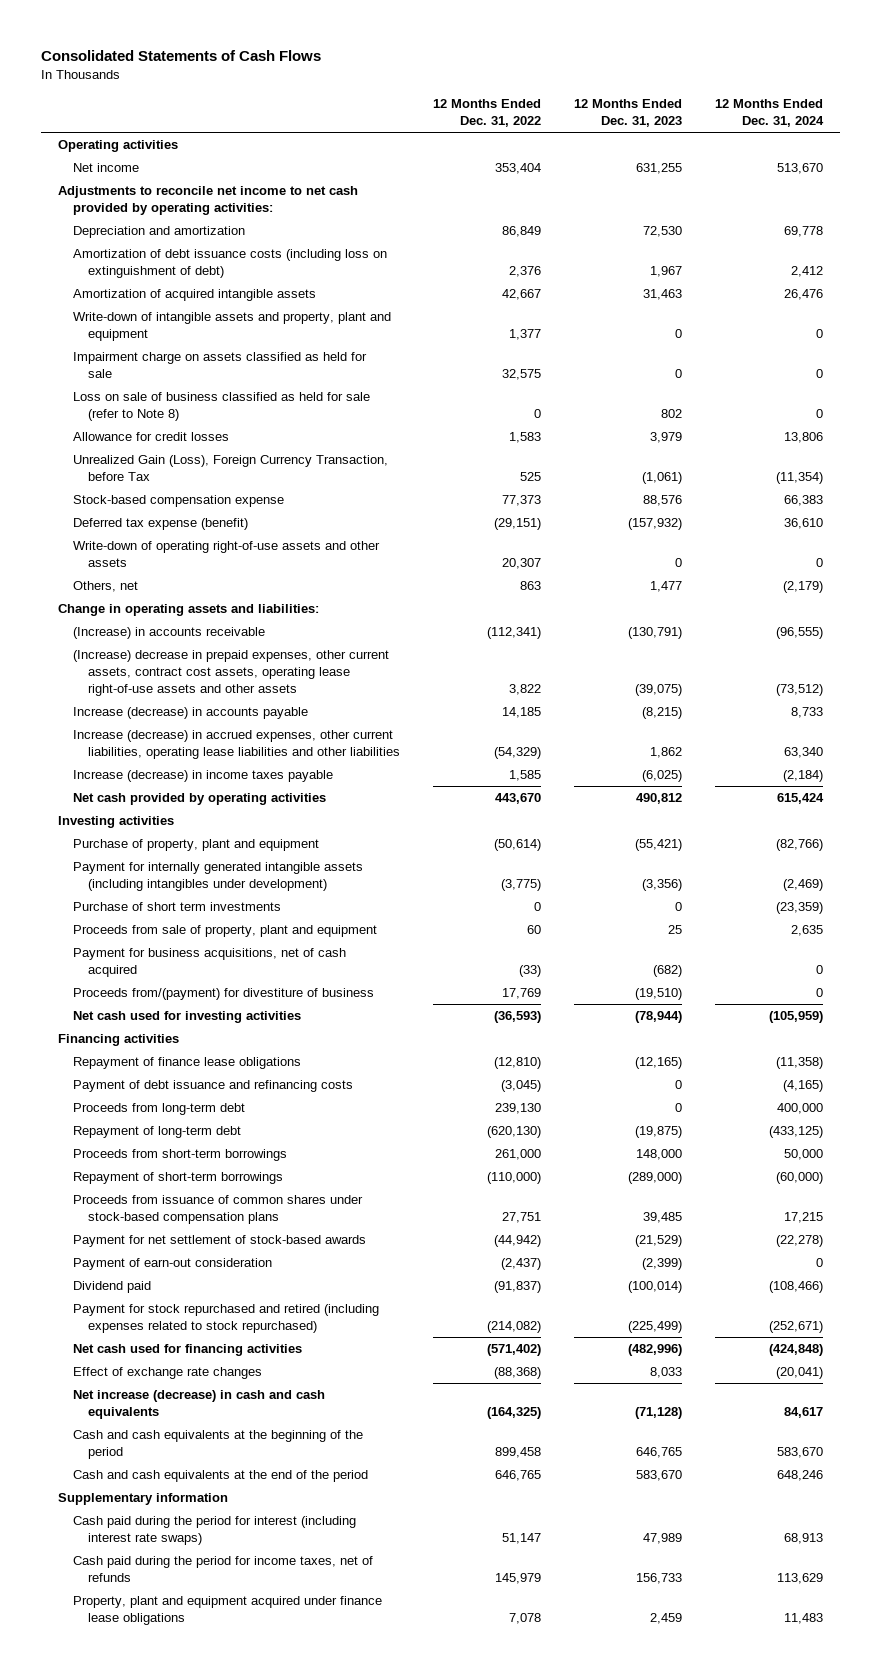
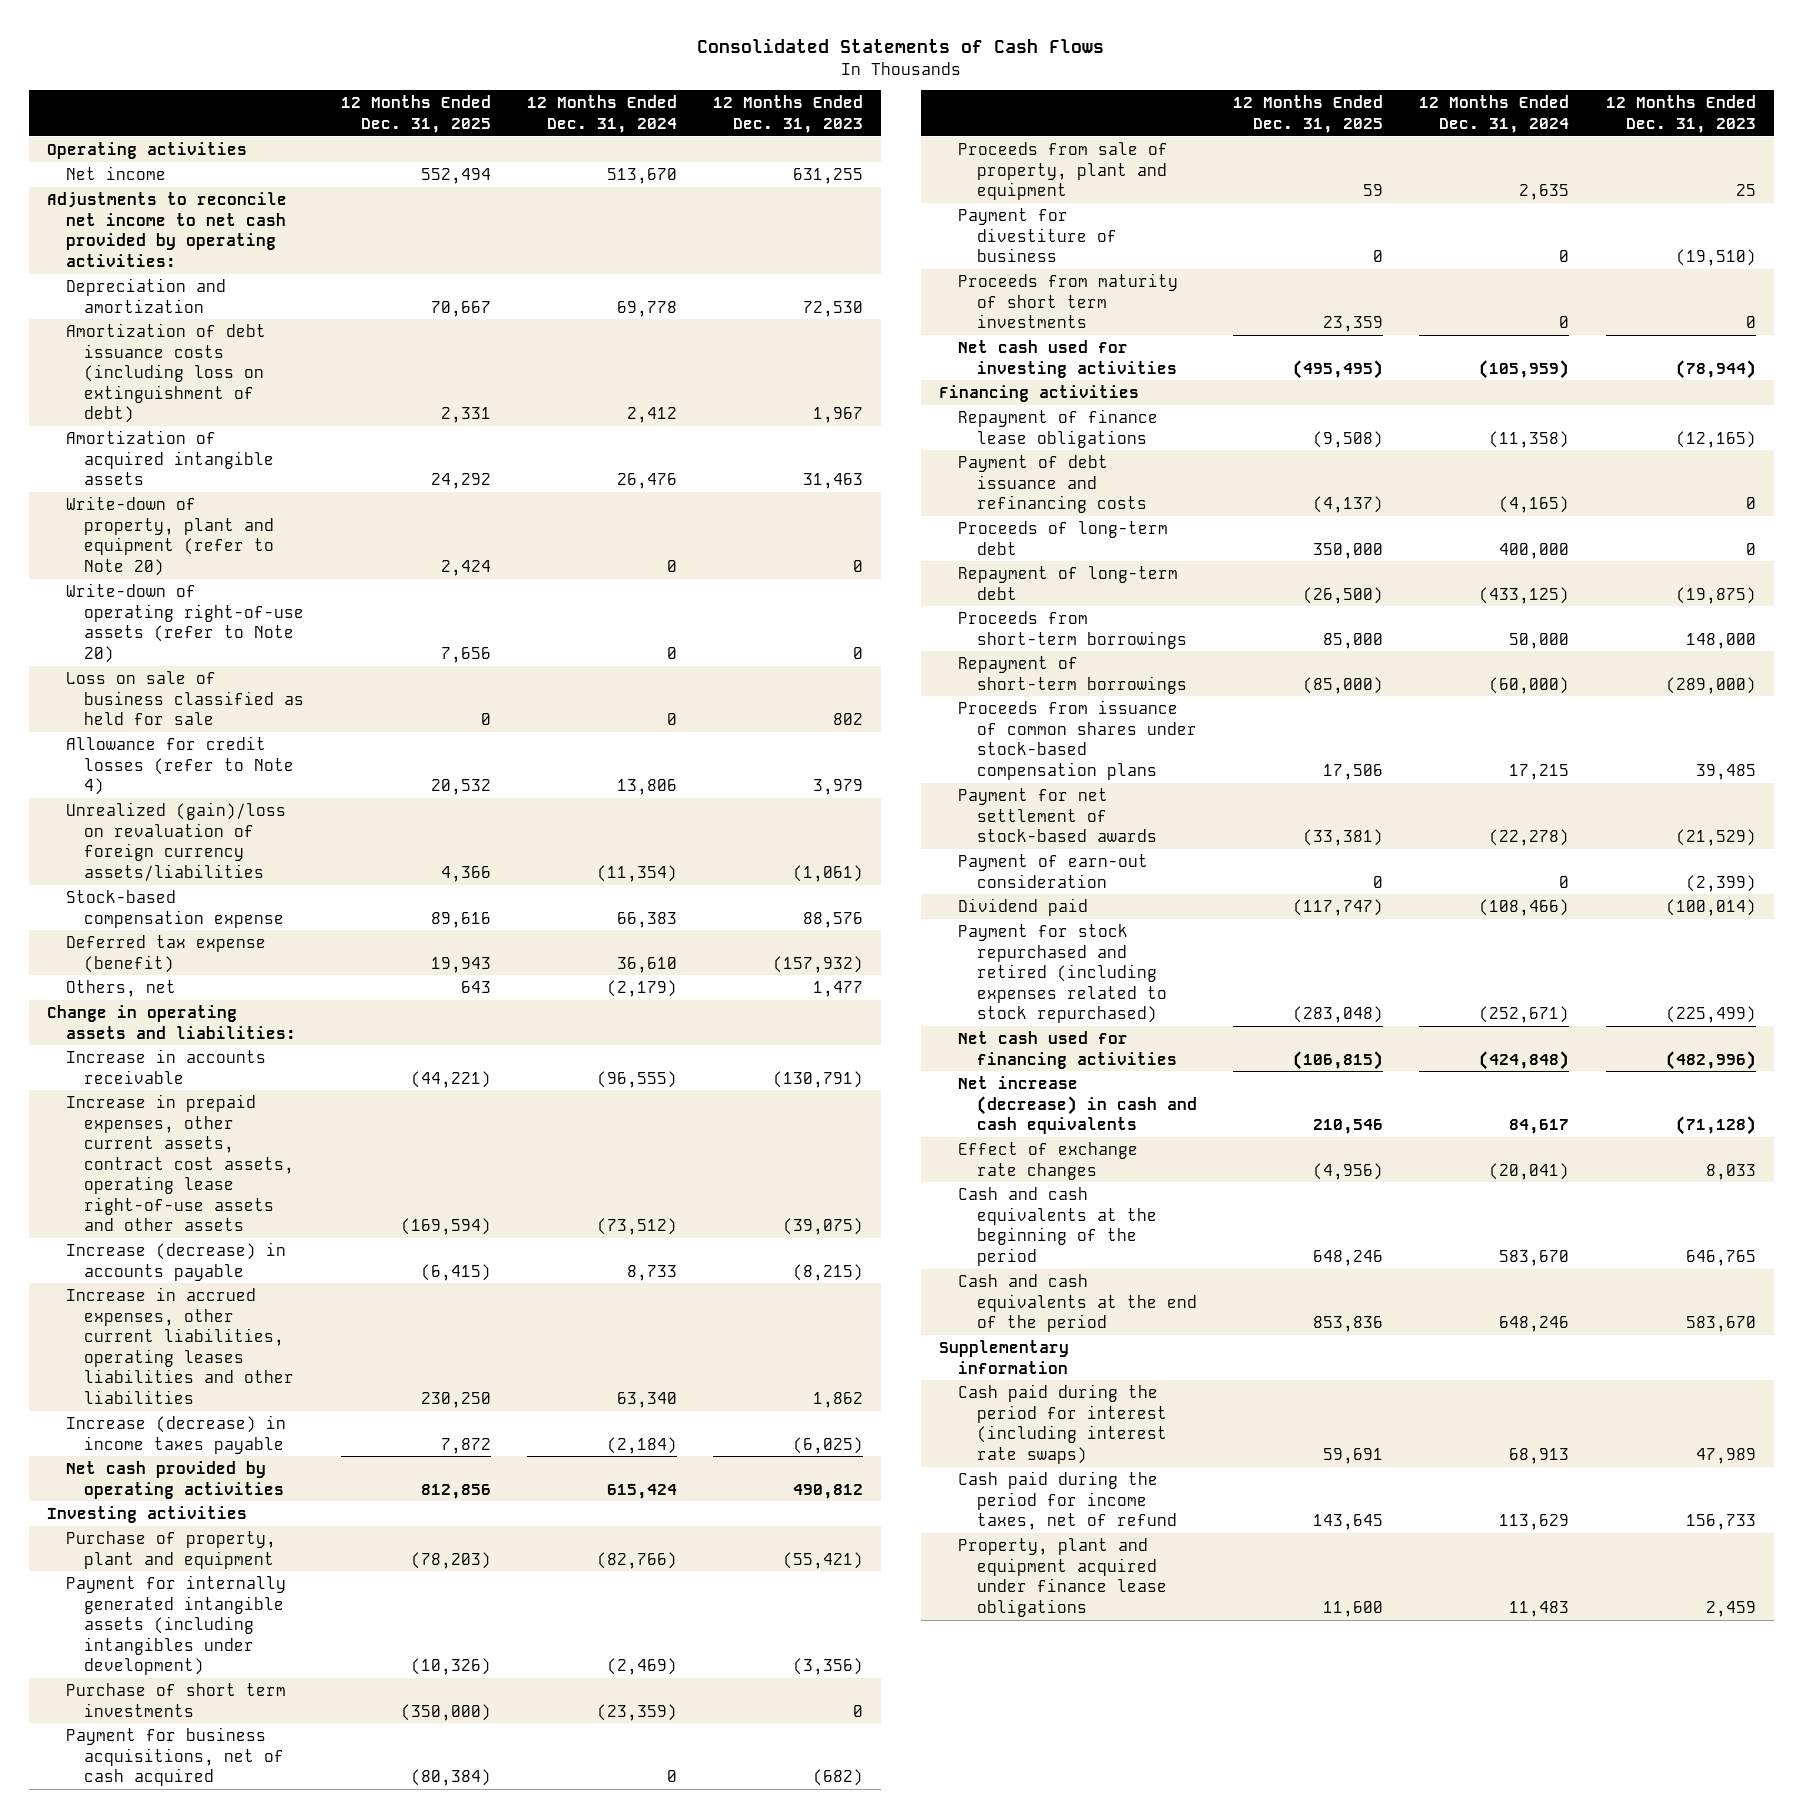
[432,99,541,128] 12 Months Ended Dec. 31, 2022 -> none
none -> [340,95,491,134] 12 Months Ended Dec. 31, 2025
[72,312,391,342] Write-down of intangible assets and property, plant and equipment -> none
[72,352,367,379] Impairment charge on assets classified as held for sale -> [65,495,275,576] Write-down of property, plant and equipment (refer to Note 20)
none -> [65,582,305,663] Write-down of operating right-of-use assets (refer to Note 20)
[72,392,370,422] Loss on sale of business classified as held for sale (refer to Note 8) -> [65,670,305,726] Loss on sale of business classified as held for sale
[72,432,229,442] Allowance for credit losses -> [65,735,295,796] Allowance for credit losses (refer to Note 4)
[72,455,388,482] Unrealized Gain (Loss), Foreign Currency Transaction, before Tax -> [65,801,286,881] Unrealized (gain)/loss on revaluation of foreign currency assets/liabilities
[72,541,380,568] Write-down of operating right-of-use assets and other assets -> none
[72,627,265,640] (Increase) in accounts receivable -> [65,1048,266,1084] Increase in accounts receivable
[72,650,389,696] (Increase) decrease in prepaid expenses, other current assets, contract cost assets, operating lease right-of-use assets and other assets -> [65,1093,295,1232] Increase in prepaid expenses, other current assets, contract cost assets, operating lease right-of-use assets and other assets
[72,730,400,760] Increase (decrease) in accrued expenses, other current liabilities, operating lease liabilities and other liabilities -> [65,1286,295,1404] Increase in accrued expenses, other current liabilities, operating leases liabilities and other liabilities
[72,925,377,938] Proceeds from sale of property, plant and equipment -> [957,141,1168,201] Proceeds from sale of property, plant and equipment
[72,988,374,1001] Proceeds from/(payment) for divestiture of business -> [957,207,1117,263] Payment for divestiture of business
none -> [957,272,1178,329] Proceeds from maturity of short term investments
[72,1103,245,1116] Proceeds from long-term debt -> [957,520,1168,555] Proceeds of long-term debt
[72,1367,262,1380] Effect of exchange rate changes -> [957,1141,1138,1180] Effect of exchange rate changes
[72,1556,373,1583] Cash paid during the period for income taxes, net of refunds -> [957,1470,1177,1531] Cash paid during the period for income taxes, net of refund

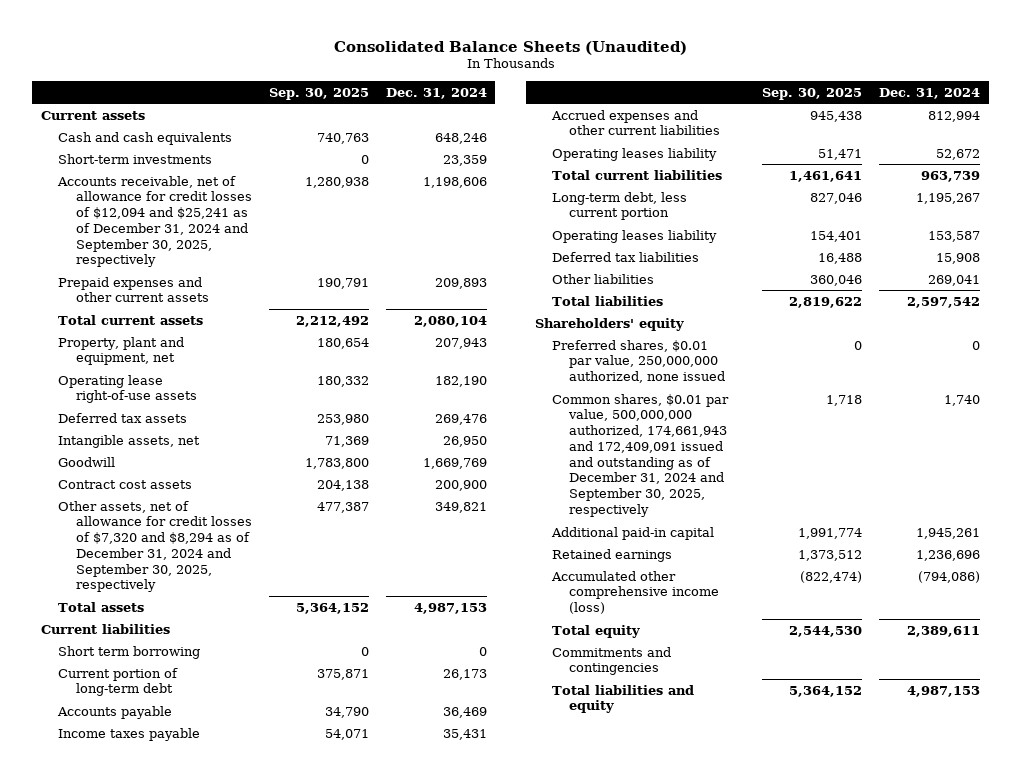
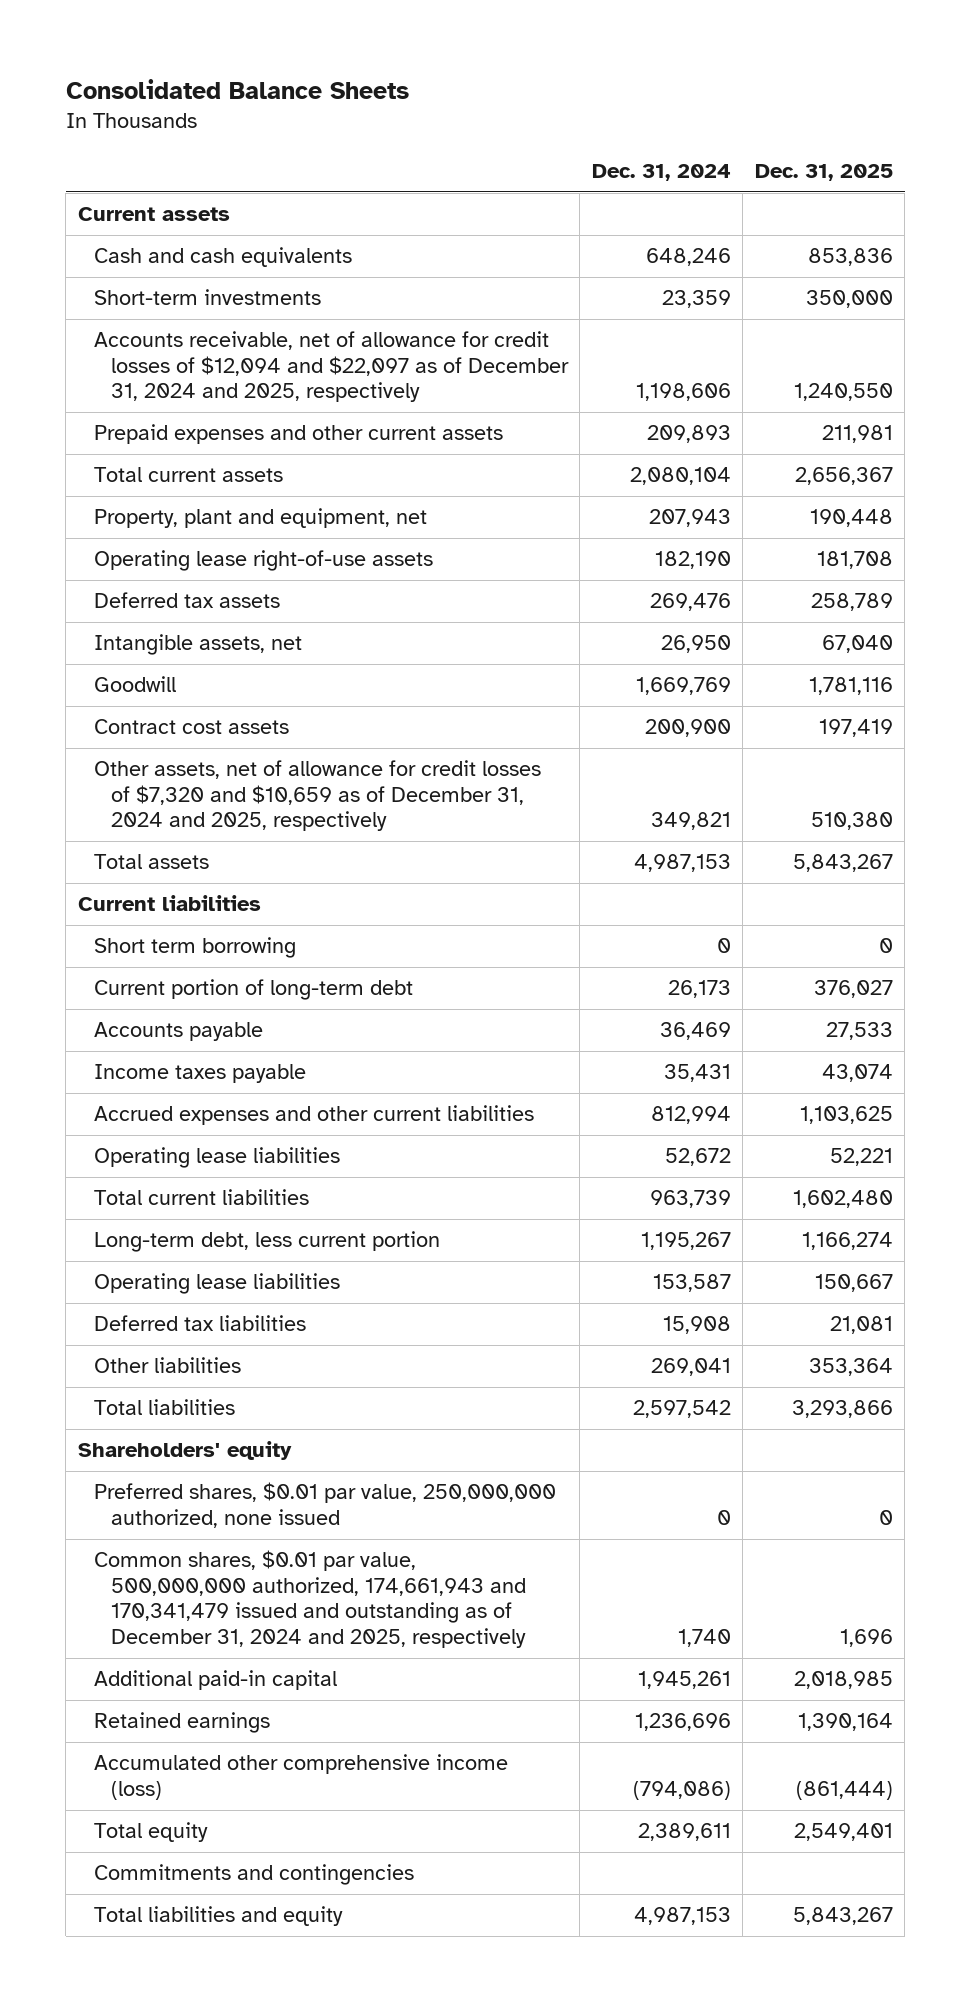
[333,40,687,55] Consolidated Balance Sheets (Unaudited) -> [65,78,409,99] Consolidated Balance Sheets
[268,87,369,100] Sep. 30, 2025 -> none
none -> [754,163,893,181] Dec. 31, 2025
[57,175,252,268] Accounts receivable, net of allowance for credit losses of $12,094 and $25,241 as of December 31, 2024 and September 30, 2025, respectively -> [94,331,569,403] Accounts receivable, net of allowance for credit losses of $12,094 and $22,097 as of December 31, 2024 and 2025, respectively
[58,500,252,593] Other assets, net of allowance for credit losses of $7,320 and $8,294 as of December 31, 2024 and September 30, 2025, respectively -> [94,760,542,832] Other assets, net of allowance for credit losses of $7,320 and $10,659 as of December 31, 2024 and 2025, respectively
[551,147,717,161] Operating leases liability -> [94,1147,341,1169] Operating lease liabilities
[551,229,717,243] Operating leases liability -> [94,1273,341,1295] Operating lease liabilities
[551,393,729,517] Common shares, $0.01 par value, 500,000,000 authorized, 174,661,943 and 172,409,091 issued and outstanding as of December 31, 2024 and September 30, 2025, respectively -> [94,1550,526,1648] Common shares, $0.01 par value, 500,000,000 authorized, 174,661,943 and 170,341,479 issued and outstanding as of December 31, 2024 and 2025, respectively

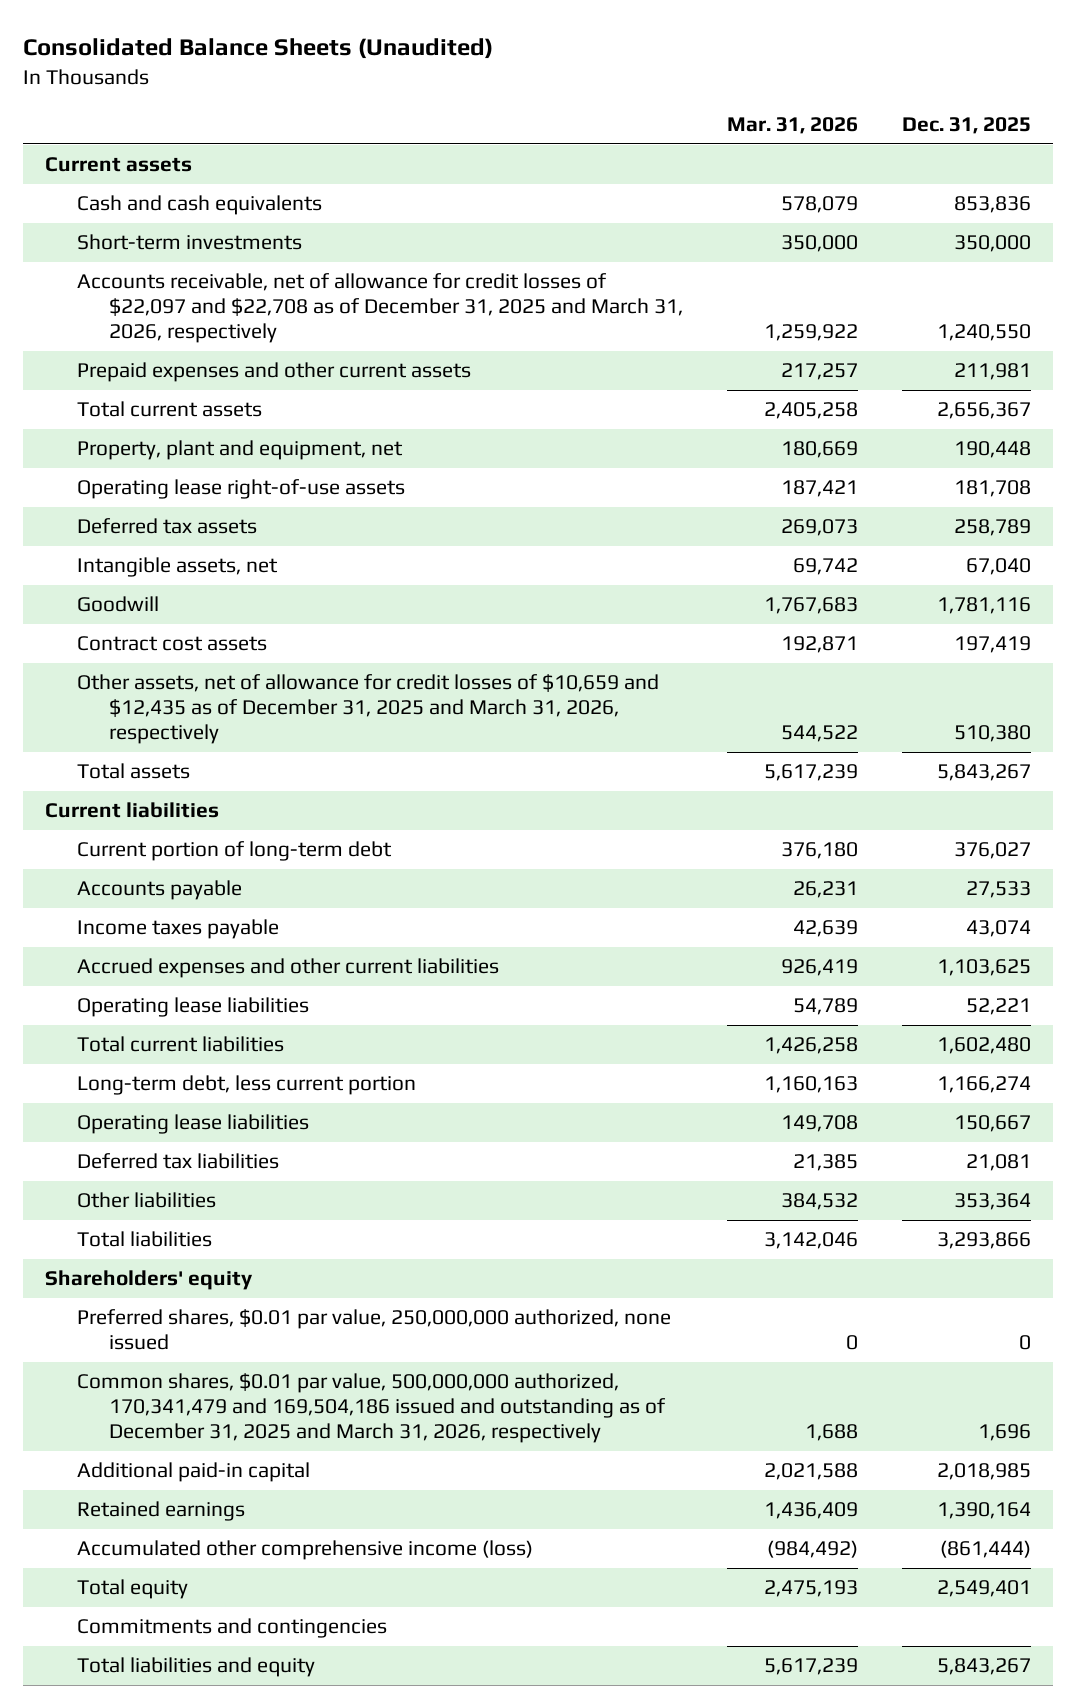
[65,78,409,99] Consolidated Balance Sheets -> [22,38,493,60] Consolidated Balance Sheets (Unaudited)
[591,163,731,181] Dec. 31, 2024 -> none
none -> [727,117,859,135] Mar. 31, 2026
[94,331,569,403] Accounts receivable, net of allowance for credit losses of $12,094 and $22,097 as of December 31, 2024 and 2025, respectively -> [76,273,684,344] Accounts receivable, net of allowance for credit losses of $22,097 and $22,708 as of December 31, 2025 and March 31, 2026, respectively
[94,760,542,832] Other assets, net of allowance for credit losses of $7,320 and $10,659 as of December 31, 2024 and 2025, respectively -> [76,674,659,745] Other assets, net of allowance for credit losses of $10,659 and $12,435 as of December 31, 2025 and March 31, 2026, respectively
[94,937,297,959] Short term borrowing -> none
[94,1550,526,1648] Common shares, $0.01 par value, 500,000,000 authorized, 174,661,943 and 170,341,479 issued and outstanding as of December 31, 2024 and 2025, respectively -> [76,1373,667,1444] Common shares, $0.01 par value, 500,000,000 authorized, 170,341,479 and 169,504,186 issued and outstanding as of December 31, 2025 and March 31, 2026, respectively

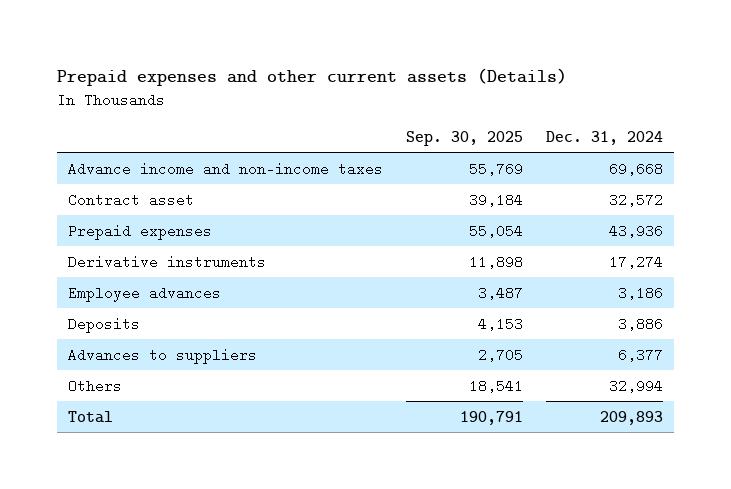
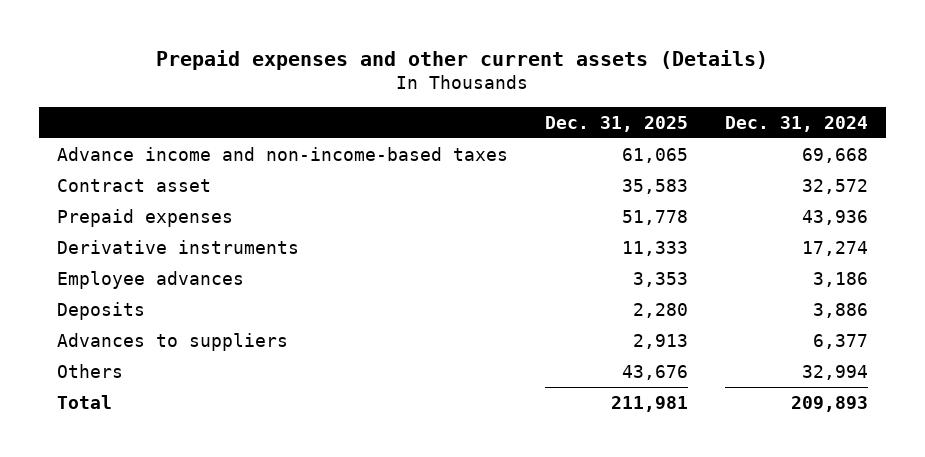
[406,130,524,146] Sep. 30, 2025 -> none
none -> [544,115,688,132] Dec. 31, 2025
[68,161,384,176] Advance income and non-income taxes -> [57,146,509,161] Advance income and non-income-based taxes

